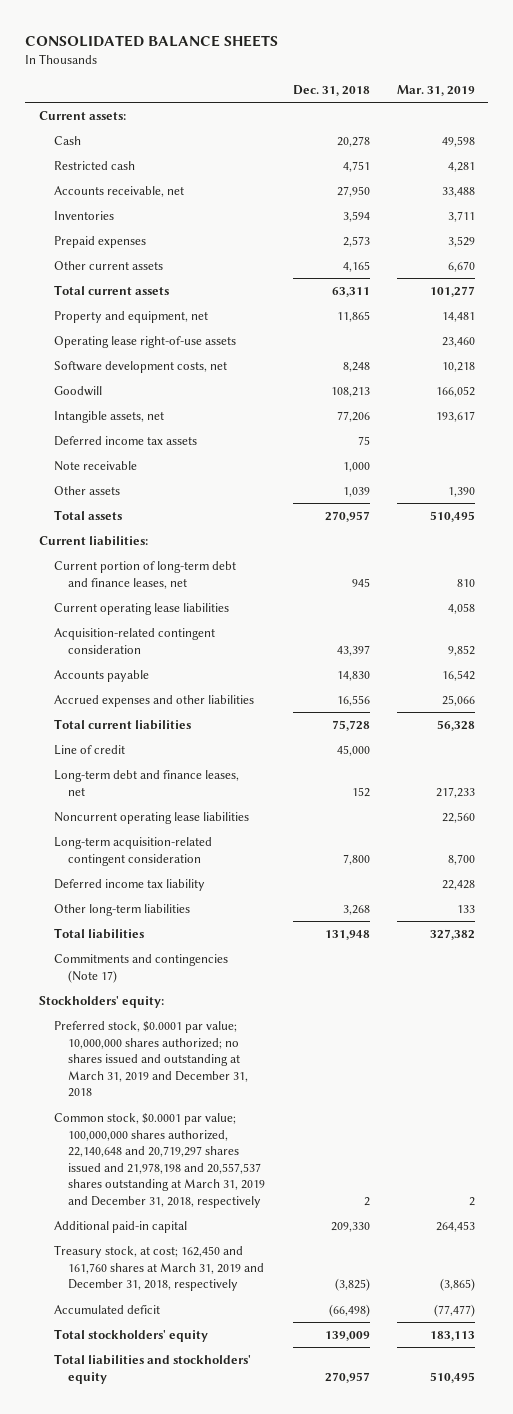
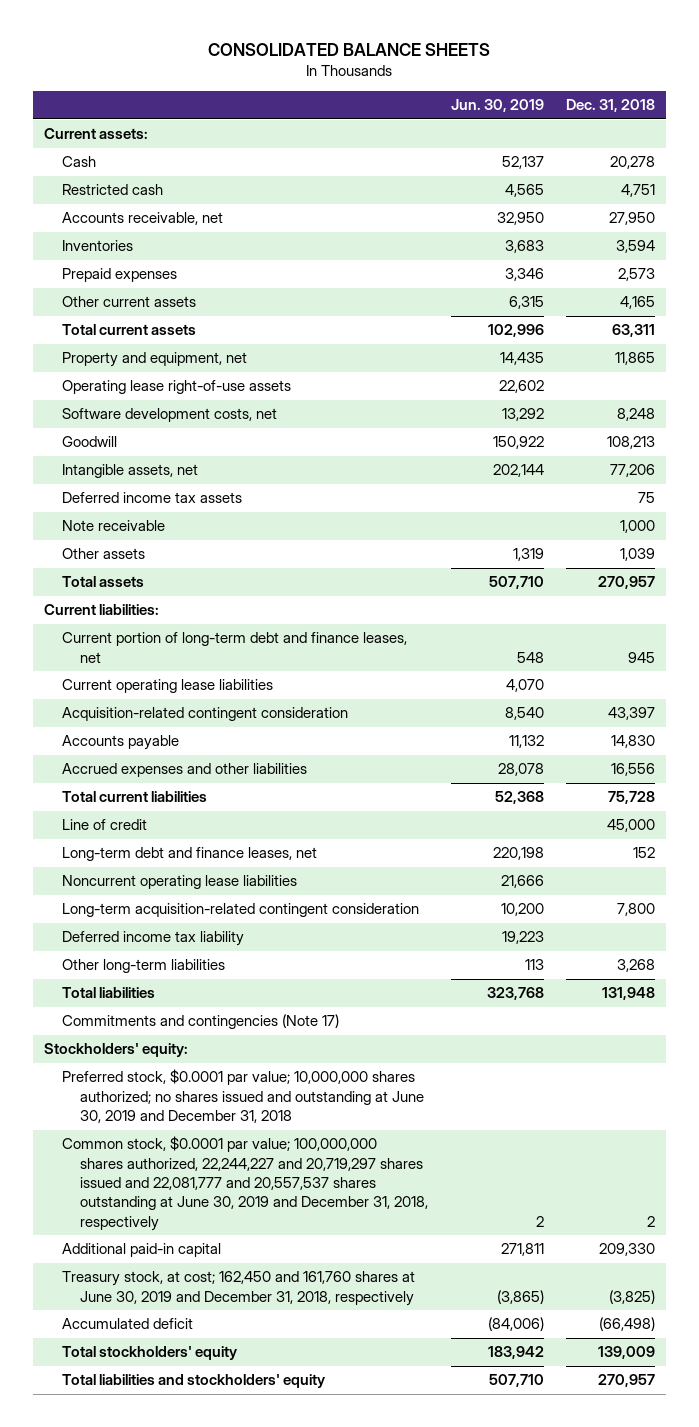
[396,84,475,96] Mar. 31, 2019 -> none
none -> [450,99,544,113] Jun. 30, 2019
[53,1021,249,1098] Preferred stock, $0.0001 par value; 10,000,000 shares authorized; no shares issued and outstanding at March 31, 2019 and December 31, 2018 -> [62,1069,425,1124] Preferred stock, $0.0001 par value; 10,000,000 shares authorized; no shares issued and outstanding at June 30, 2019 and December 31, 2018
[53,1113,266,1208] Common stock, $0.0001 par value; 100,000,000 shares authorized, 22,140,648 and 20,719,297 shares issued and 21,978,198 and 20,557,537 shares outstanding at March 31, 2019 and December 31, 2018, respectively -> [62,1136,429,1231] Common stock, $0.0001 par value; 100,000,000 shares authorized, 22,244,227 and 20,719,297 shares issued and 22,081,777 and 20,557,537 shares outstanding at June 30, 2019 and December 31, 2018, respectively
[53,1245,265,1292] Treasury stock, at cost; 162,450 and 161,760 shares at March 31, 2019 and December 31, 2018, respectively -> [62,1271,416,1306] Treasury stock, at cost; 162,450 and 161,760 shares at June 30, 2019 and December 31, 2018, respectively

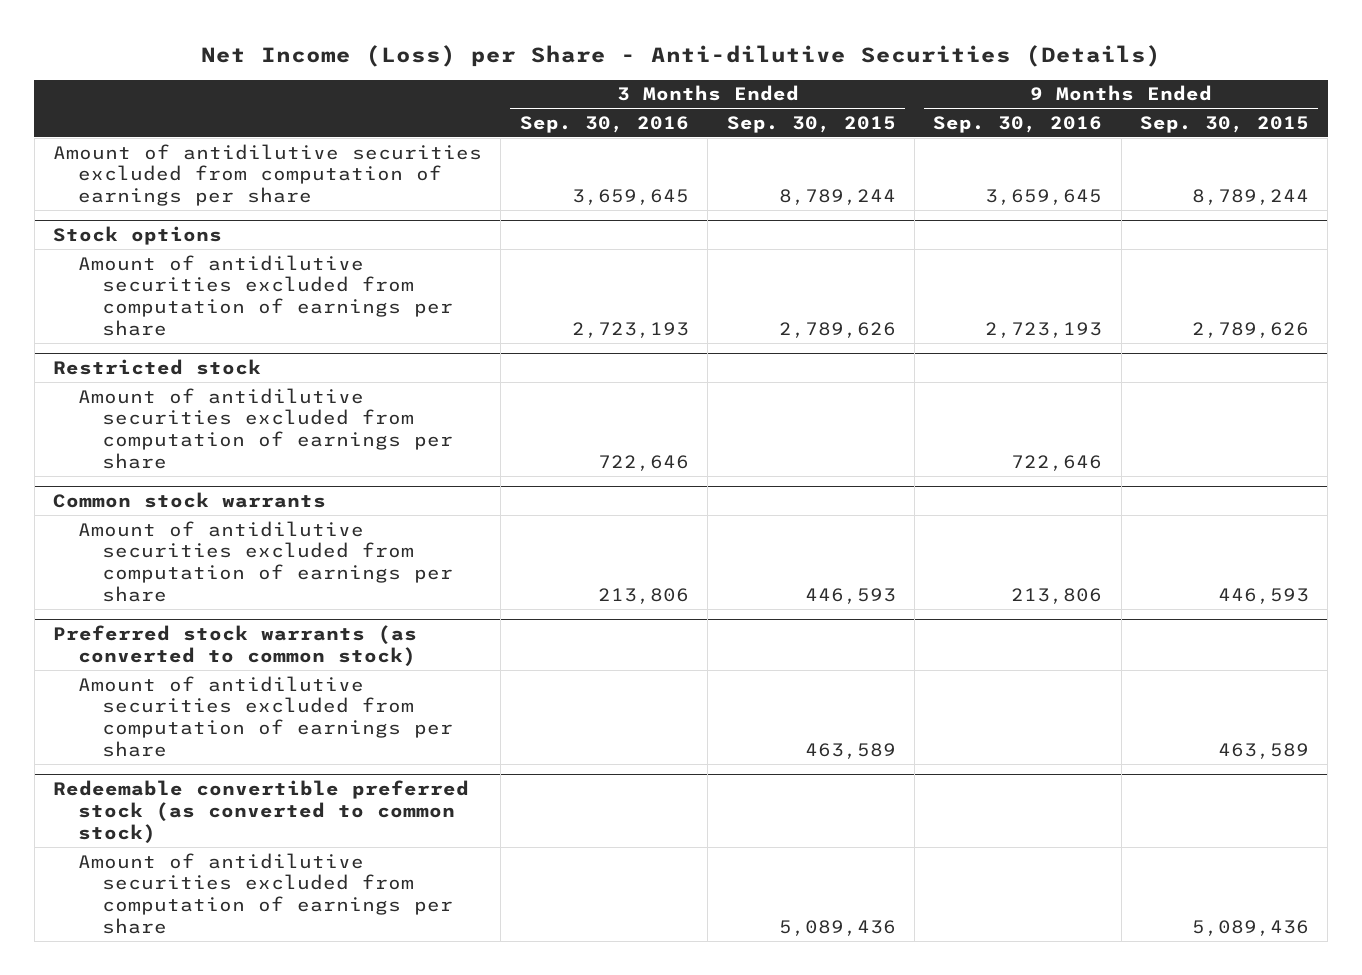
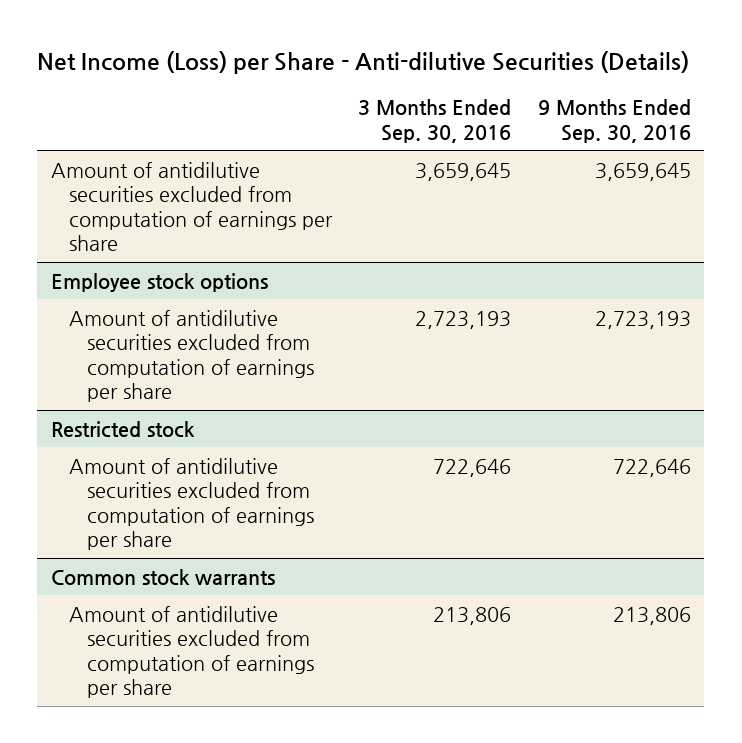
[726,115,896,133] Sep. 30, 2015 -> none
[1140,115,1310,133] Sep. 30, 2015 -> none
[52,226,222,246] Stock options -> [50,272,268,292] Employee stock options
[52,625,417,667] Preferred stock warrants (as converted to common stock) -> none
[77,675,454,758] Amount of antidilutive securities excluded from computation of earnings per share -> none
[52,780,469,844] Redeemable convertible preferred stock (as converted to common stock) -> none
[77,852,454,935] Amount of antidilutive securities excluded from computation of earnings per share -> none

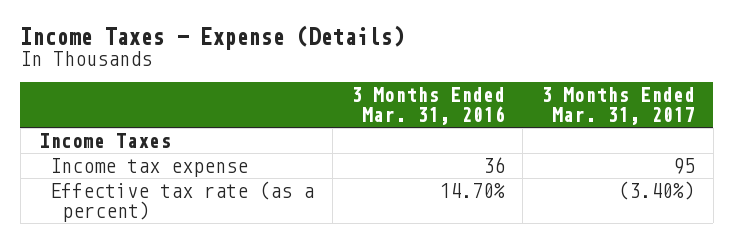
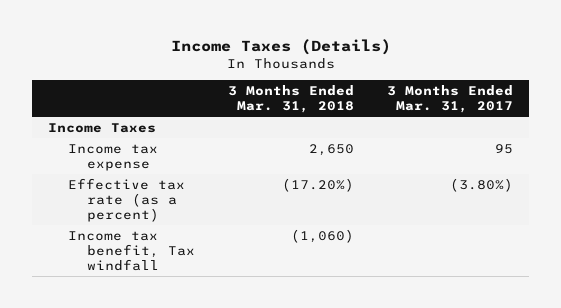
[20,24,405,50] Income Taxes - Expense (Details) -> [170,39,391,56] Income Taxes (Details)
[350,87,505,126] 3 Months Ended Mar. 31, 2016 -> none
none -> [228,84,355,114] 3 Months Ended Mar. 31, 2018
[618,180,696,200] (3.40%) -> [449,177,513,192] (3.80%)
none -> [67,230,196,272] Income tax benefit, Tax windfall

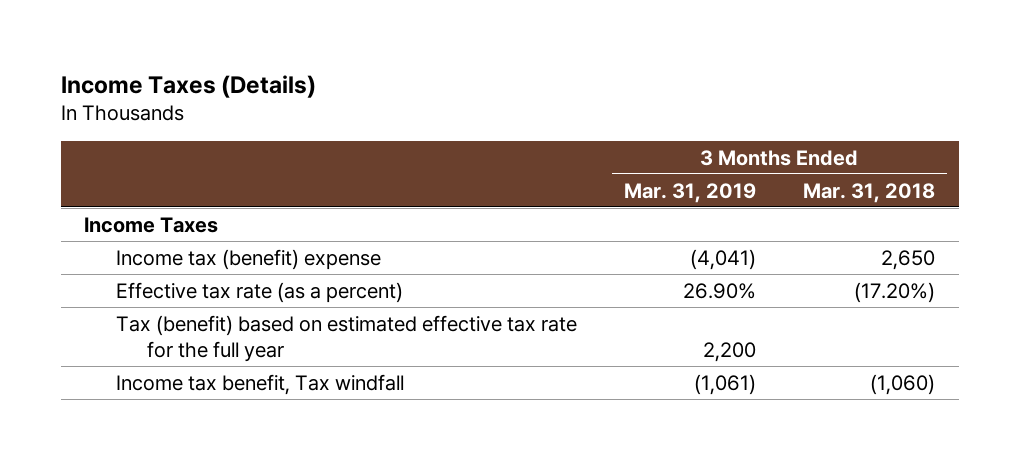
[386,84,513,114] 3 Months Ended Mar. 31, 2017 -> none
none -> [623,182,756,203] Mar. 31, 2019
[67,143,158,171] Income tax expense -> [115,248,381,270] Income tax (benefit) expense
none -> [115,314,577,362] Tax (benefit) based on estimated effective tax rate for the full year

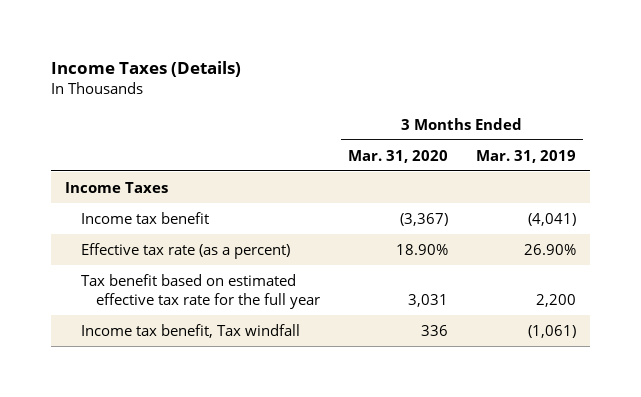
[803,182,936,203] Mar. 31, 2018 -> none
none -> [348,149,449,163] Mar. 31, 2020
[115,248,381,270] Income tax (benefit) expense -> [80,211,209,224] Income tax benefit
[115,314,577,362] Tax (benefit) based on estimated effective tax rate for the full year -> [80,273,321,310] Tax benefit based on estimated effective tax rate for the full year

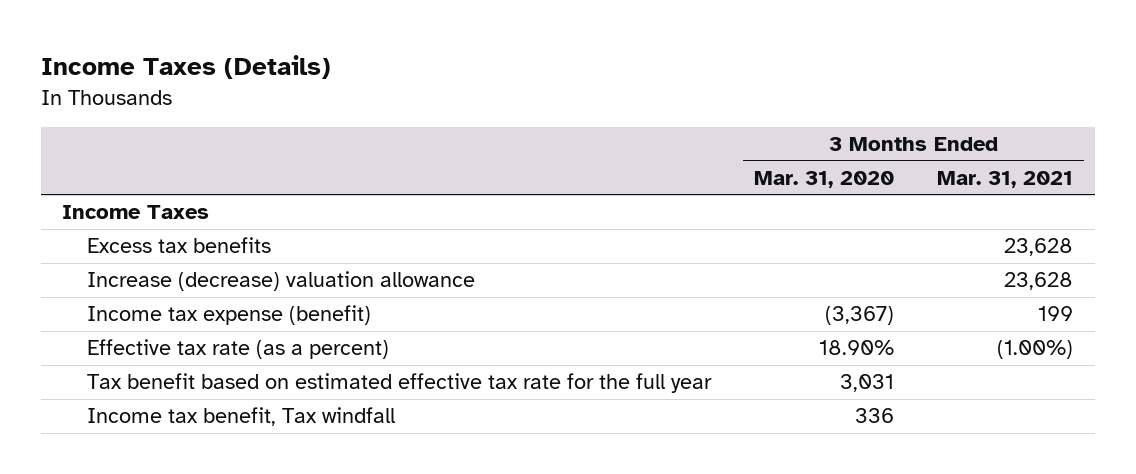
[476,149,577,163] Mar. 31, 2019 -> none
none -> [937,170,1074,188] Mar. 31, 2021
none -> [87,237,272,254] Excess tax benefits
none -> [87,271,476,292] Increase (decrease) valuation allowance
[80,211,209,224] Income tax benefit -> [87,305,372,326] Income tax expense (benefit)

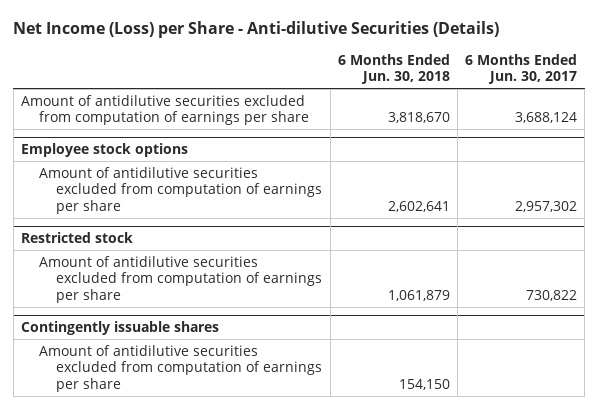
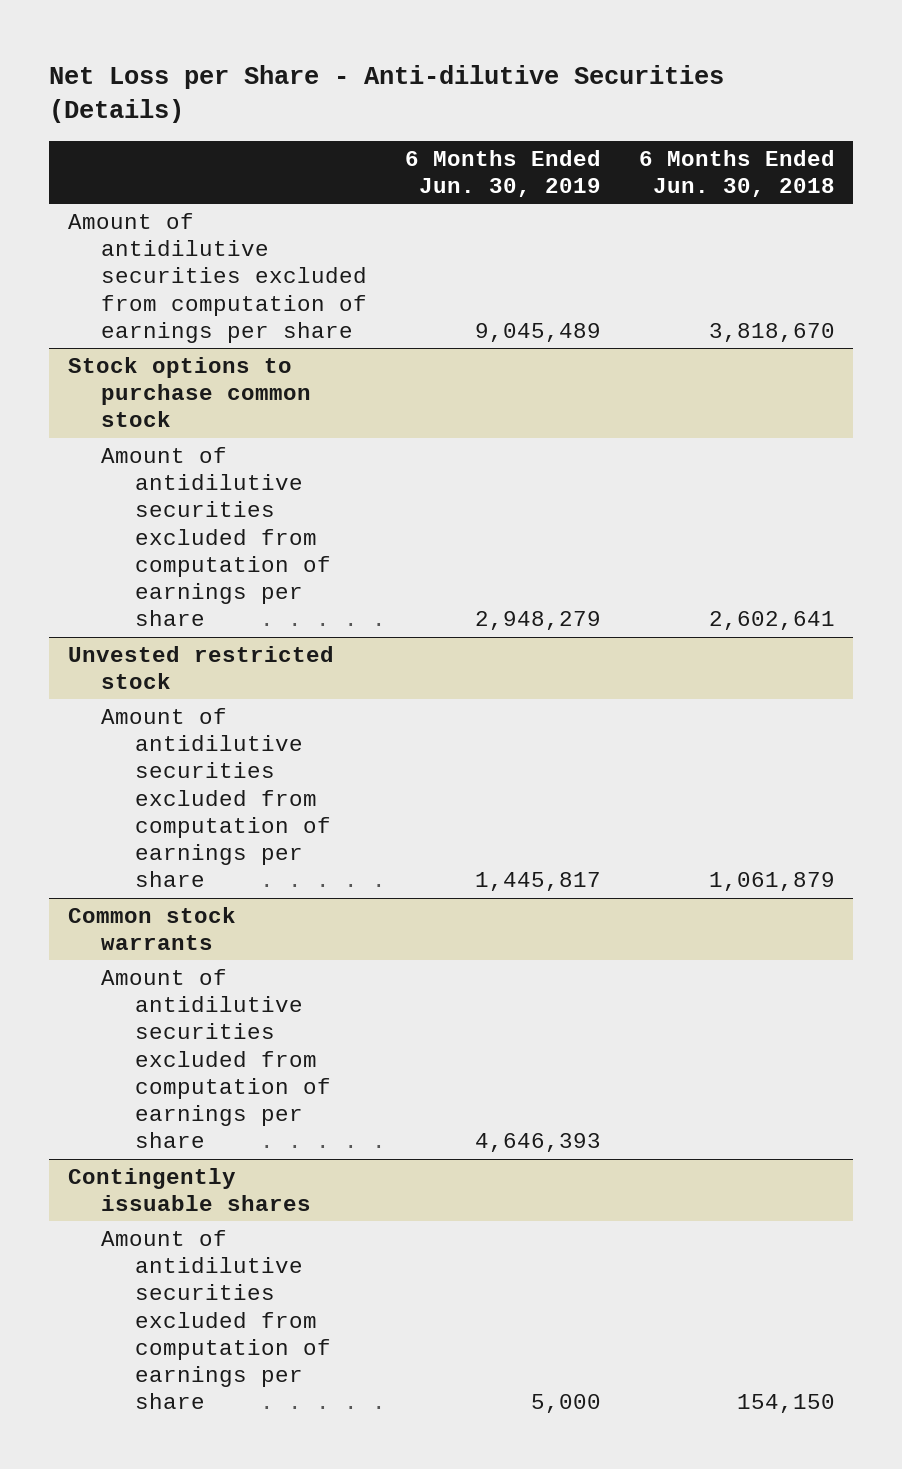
[13,21,500,39] Net Income (Loss) per Share - Anti-dilutive Securities (Details) -> [49,64,725,124] Net Loss per Share - Anti-dilutive Securities (Details)
[465,53,578,85] 6 Months Ended Jun. 30, 2017 -> none
none -> [404,149,601,198] 6 Months Ended Jun. 30, 2019
[20,143,188,158] Employee stock options -> [67,357,312,428] Stock options to purchase common stock
[20,232,133,244] Restricted stock -> [67,646,334,690] Unvested restricted stock
none -> [67,907,236,951] Common stock warrants
none -> [101,969,331,1149] Amount of antidilutive securities excluded from computation of earnings per share

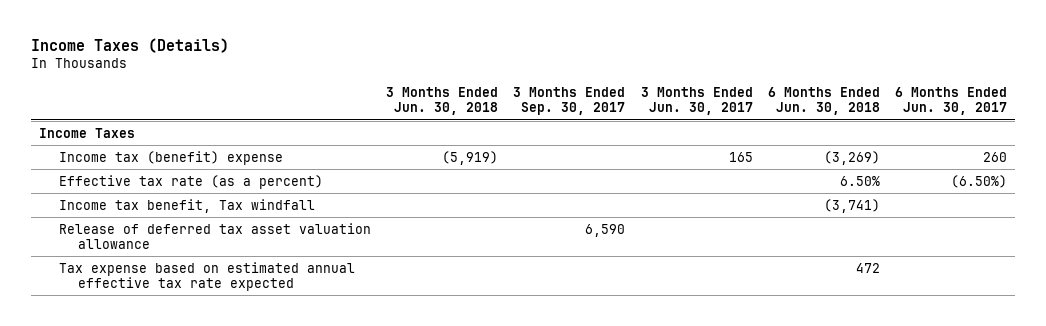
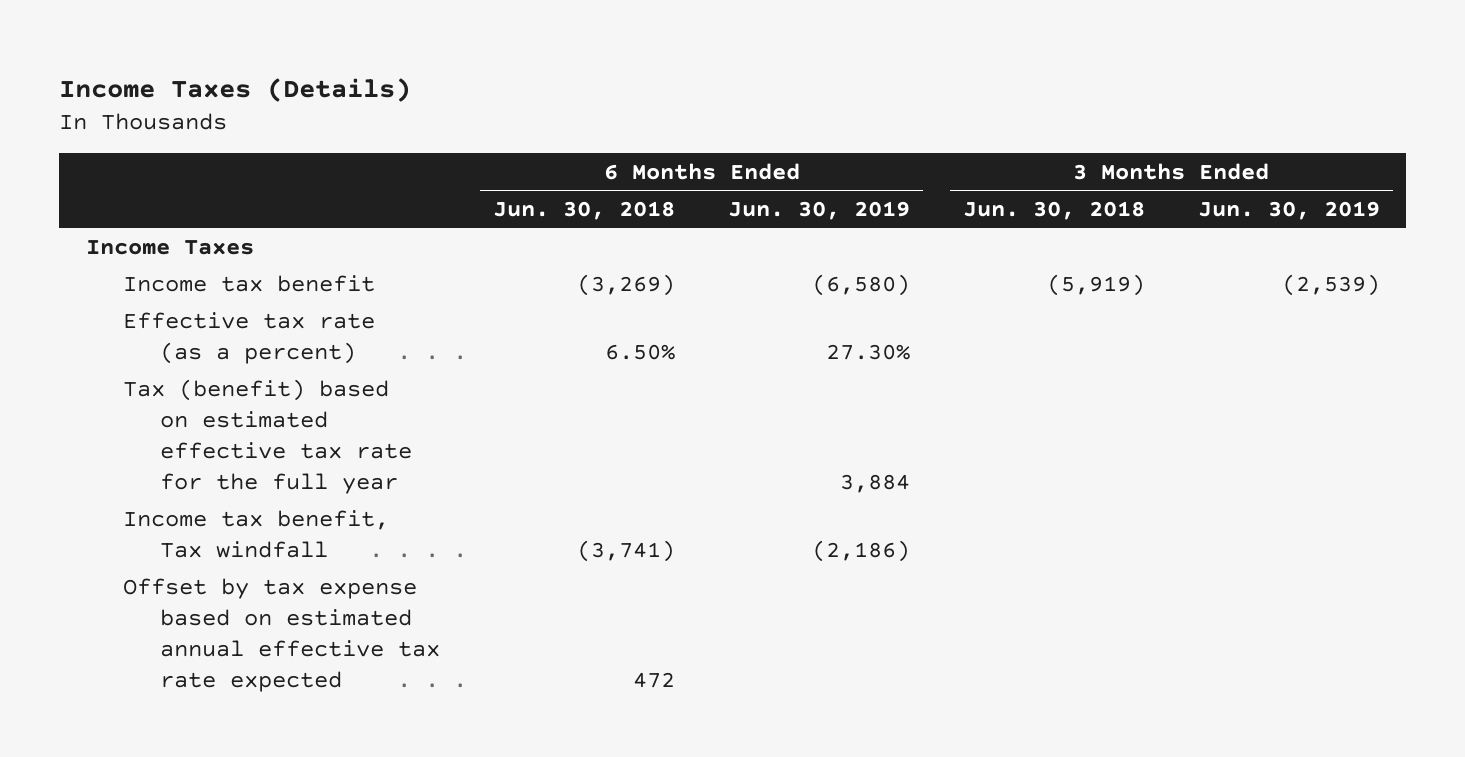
[513,87,626,115] 3 Months Ended Sep. 30, 2017 -> none
[640,87,753,115] 3 Months Ended Jun. 30, 2017 -> none
[895,87,1008,115] 6 Months Ended Jun. 30, 2017 -> none
none -> [728,200,911,220] Jun. 30, 2019
none -> [1197,200,1380,220] Jun. 30, 2019
[58,150,283,165] Income tax (benefit) expense -> [123,274,376,292] Income tax benefit
none -> [123,378,413,494] Tax (benefit) based on estimated effective tax rate for the full year
[58,222,371,249] Release of deferred tax asset valuation allowance -> none
[58,261,355,291] Tax expense based on estimated annual effective tax rate expected -> [123,577,441,692] Offset by tax expense based on estimated annual effective tax rate expected

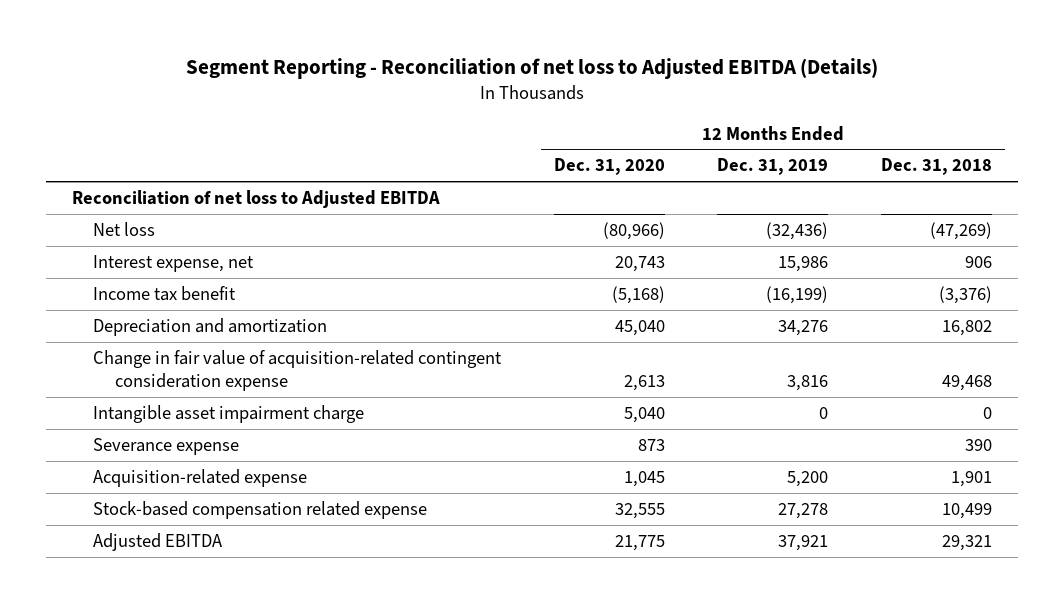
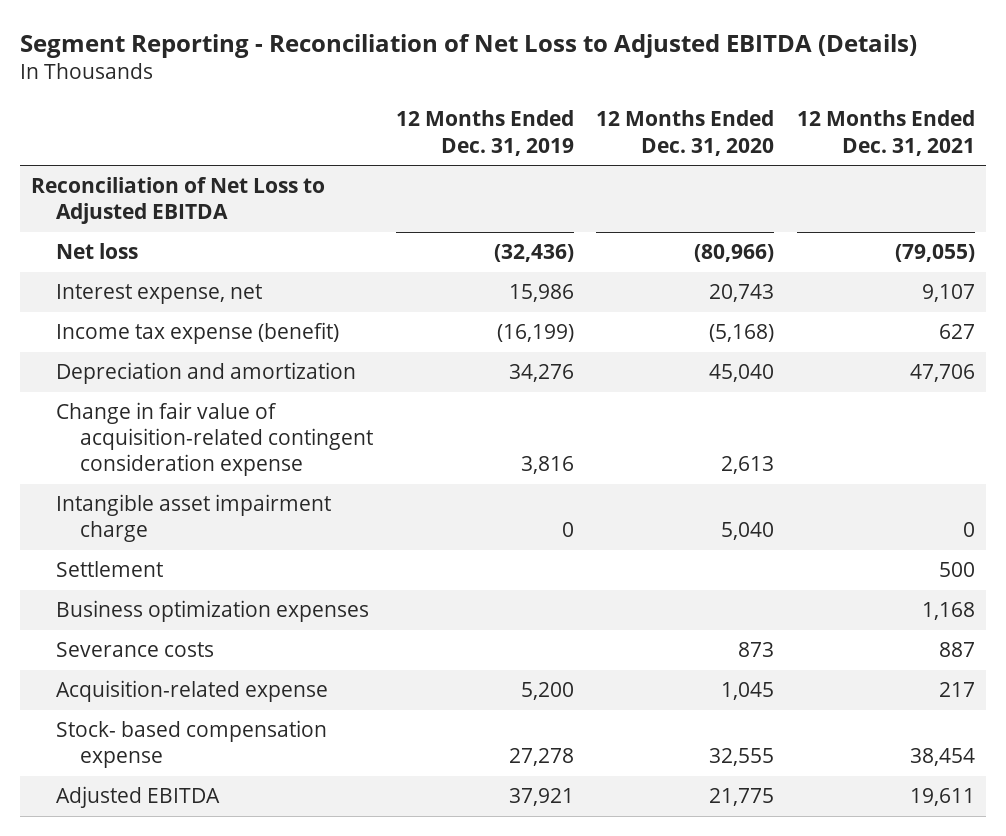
[185,58,878,80] Segment Reporting - Reconciliation of net loss to Adjusted EBITDA (Details) -> [19,33,917,58] Segment Reporting - Reconciliation of Net Loss to Adjusted EBITDA (Details)
[881,158,993,176] Dec. 31, 2018 -> none
none -> [797,110,976,156] 12 Months Ended Dec. 31, 2021
[71,190,440,209] Reconciliation of net loss to Adjusted EBITDA -> [31,177,326,225] Reconciliation of Net Loss to Adjusted EBITDA
[93,286,237,302] Income tax benefit -> [55,322,339,345] Income tax expense (benefit)
none -> [55,561,163,578] Settlement
none -> [55,600,369,623] Business optimization expenses
[93,438,240,456] Severance expense -> [55,642,214,658] Severance costs
[93,501,428,520] Stock-based compensation related expense -> [55,720,327,769] Stock- based compensation expense

